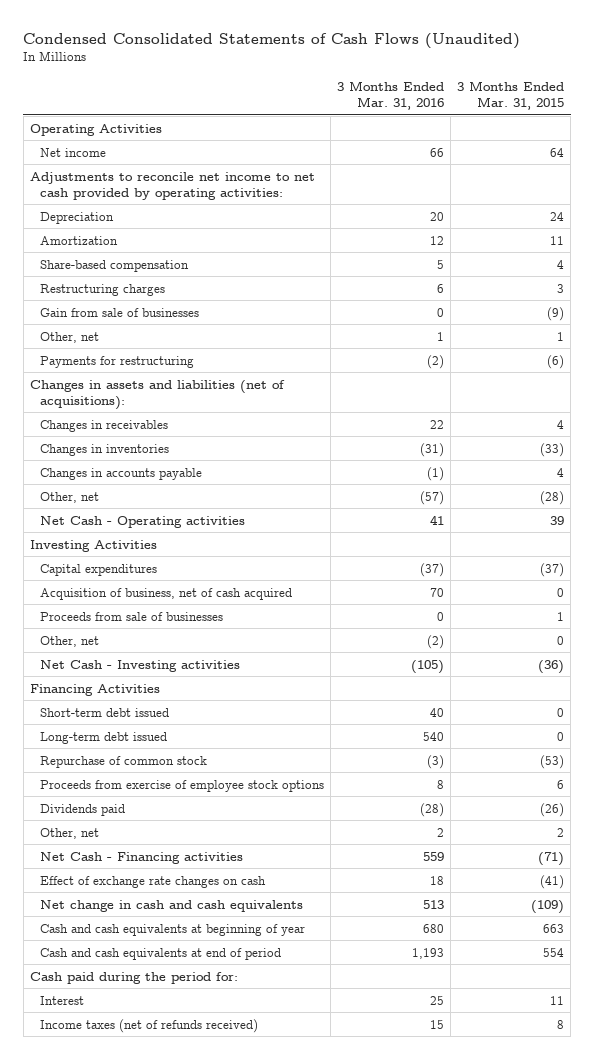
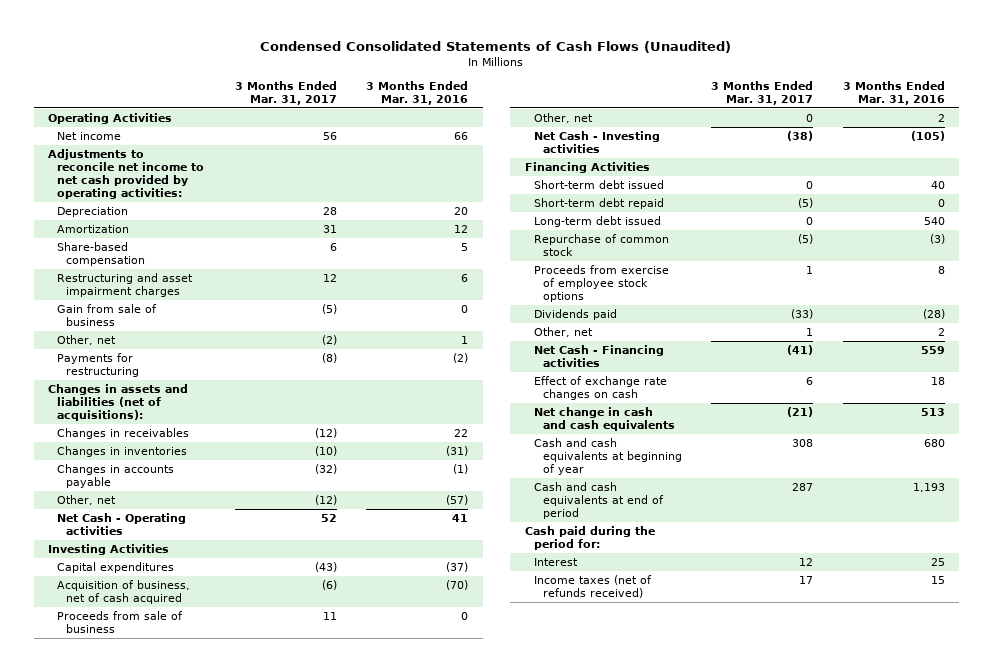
[457,80,565,111] 3 Months Ended Mar. 31, 2015 -> none
none -> [234,80,337,105] 3 Months Ended Mar. 31, 2017
[40,283,166,296] Restructuring charges -> [57,272,194,298] Restructuring and asset impairment charges
[40,307,200,317] Gain from sale of businesses -> [57,303,158,327] Gain from sale of business
[430,587,445,597] 70 -> [445,579,468,590] (70)
[40,611,224,621] Proceeds from sale of businesses -> [57,610,184,634] Proceeds from sale of business
[427,634,445,649] (2) -> [937,113,945,122] 2
none -> [533,197,664,209] Short-term debt repaid

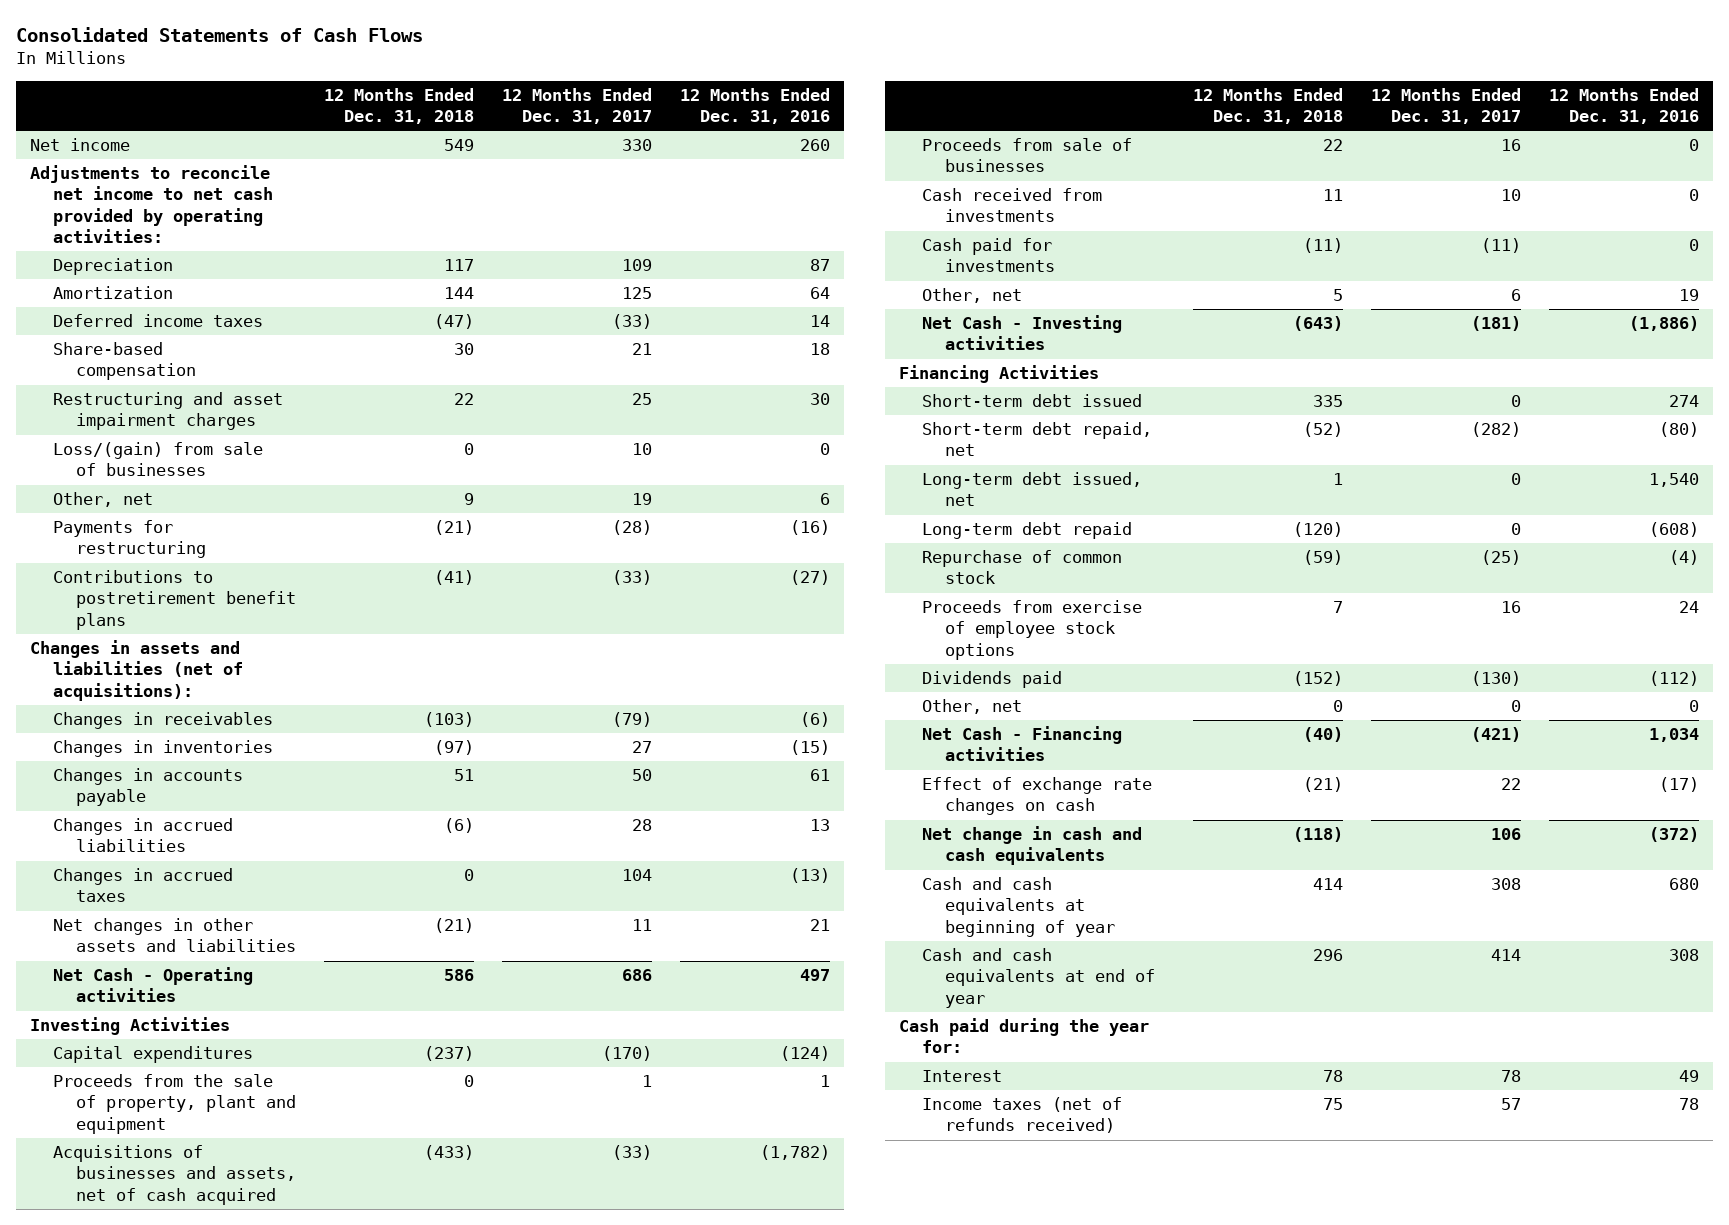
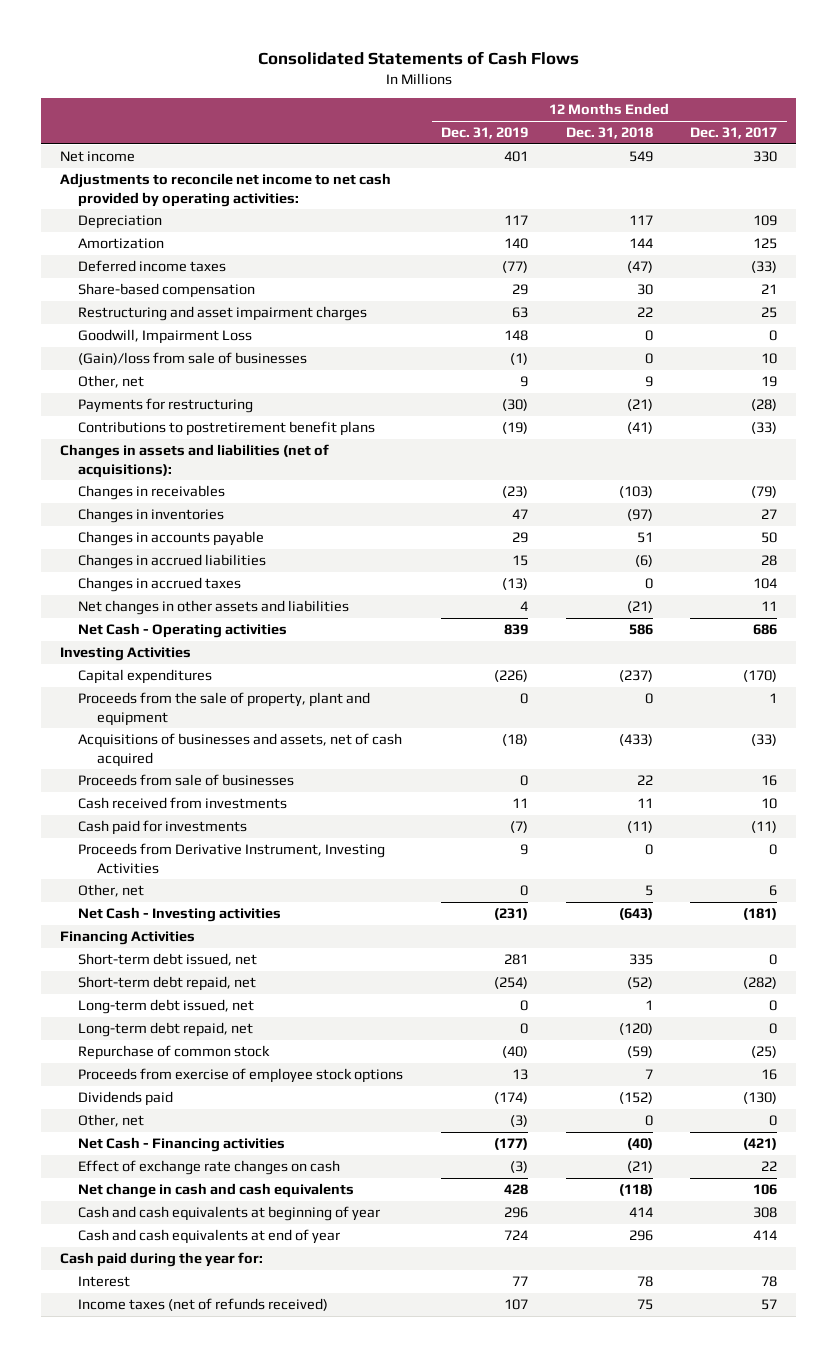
[680,87,831,125] 12 Months Ended Dec. 31, 2016 -> none
none -> [441,127,529,140] Dec. 31, 2019
none -> [78,329,253,345] Goodwill, Impairment Loss
[53,442,264,477] Loss/(gain) from sale of businesses -> [78,352,308,366] (Gain)/loss from sale of businesses
none -> [78,843,386,874] Proceeds from Derivative Instrument, Investing Activities
[921,394,1142,408] Short-term debt issued -> [78,953,258,967] Short-term debt issued, net
[921,522,1132,540] Long-term debt repaid -> [78,1022,254,1038] Long-term debt repaid, net

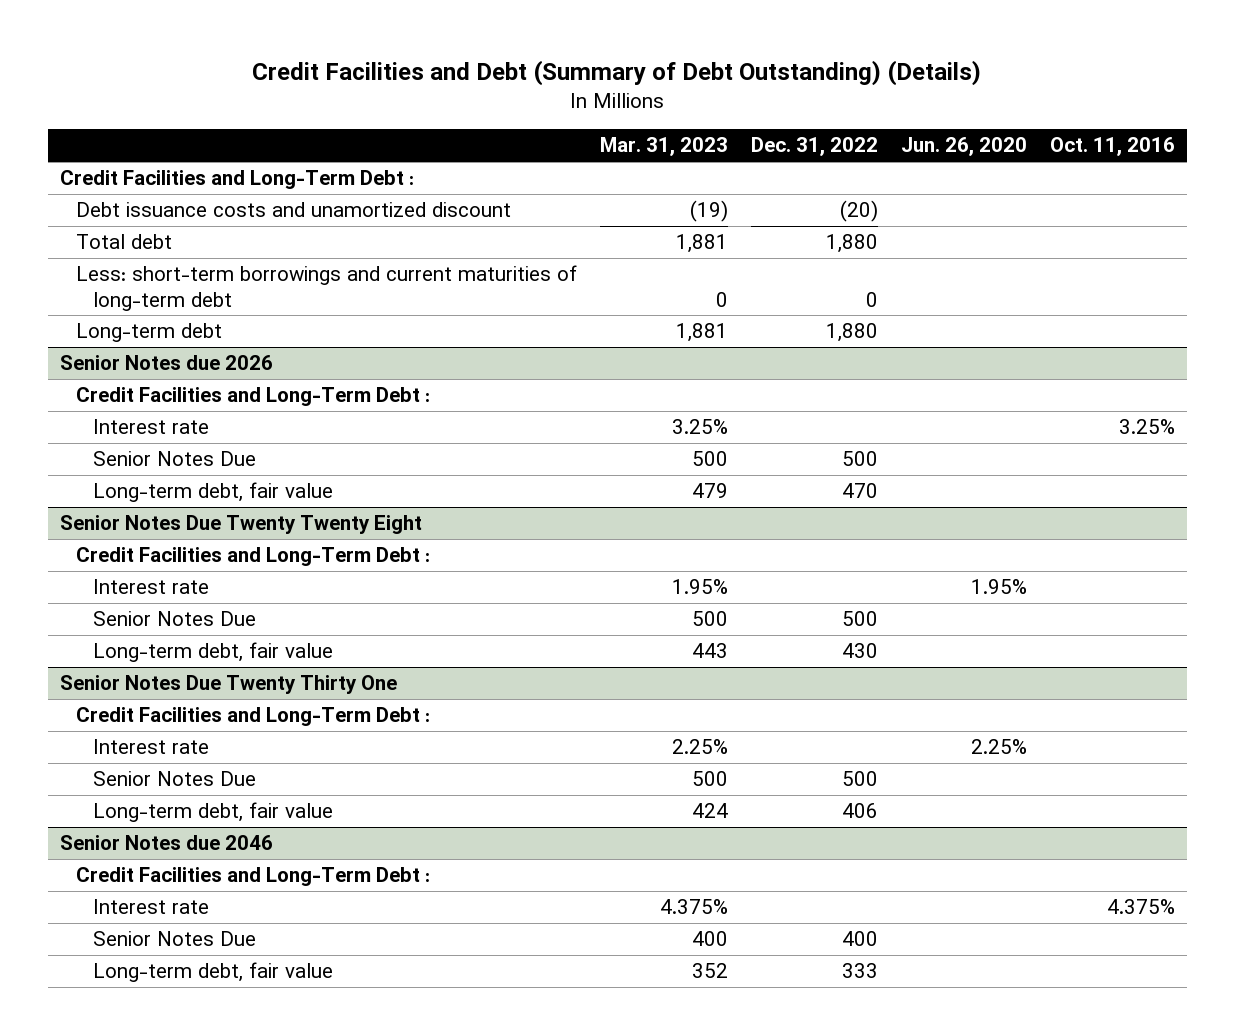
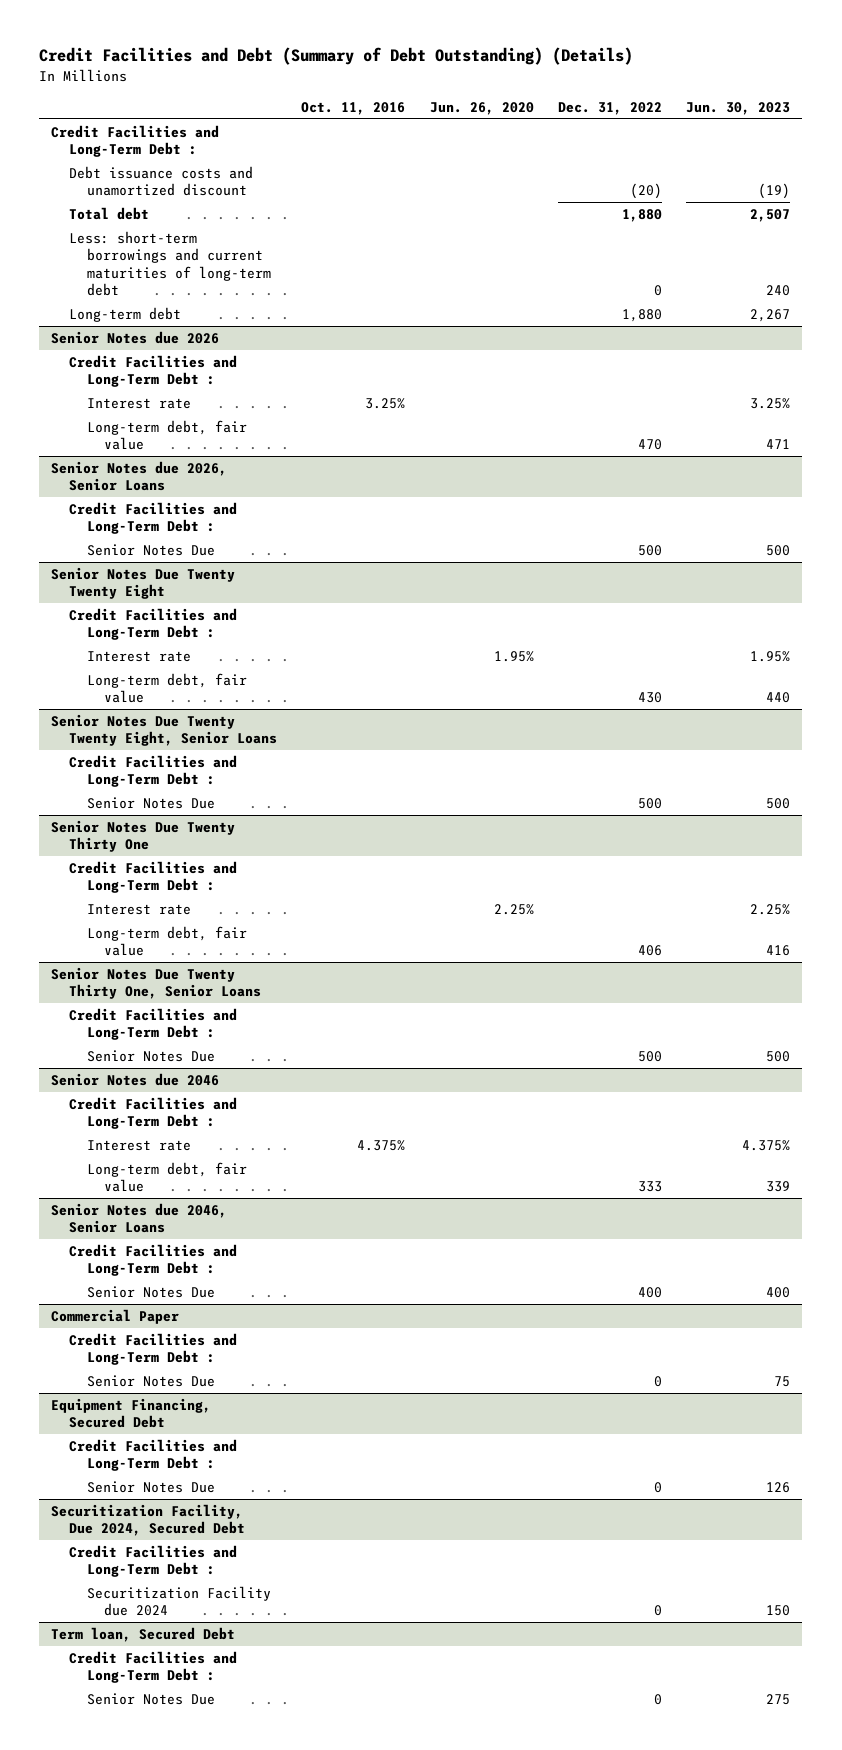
[600,137,729,157] Mar. 31, 2023 -> none
none -> [686,101,791,115] Jun. 30, 2023
[92,451,256,467] Senior Notes Due -> none
none -> [51,461,228,492] Senior Notes due 2026, Senior Loans
none -> [69,502,238,535] Credit Facilities and Long-Term Debt :
none -> [86,544,215,557] Senior Notes Due
[92,611,256,627] Senior Notes Due -> none
none -> [51,714,278,747] Senior Notes Due Twenty Twenty Eight, Senior Loans
none -> [69,755,238,788] Credit Facilities and Long-Term Debt :
none -> [86,797,215,810] Senior Notes Due
[92,771,256,787] Senior Notes Due -> none
none -> [51,967,262,1000] Senior Notes Due Twenty Thirty One, Senior Loans
none -> [69,1008,238,1041] Credit Facilities and Long-Term Debt :
none -> [86,1050,215,1063] Senior Notes Due
[92,931,256,947] Senior Notes Due -> none
none -> [51,1203,228,1234] Senior Notes due 2046, Senior Loans
none -> [69,1244,238,1277] Credit Facilities and Long-Term Debt :
none -> [86,1286,215,1299] Senior Notes Due
none -> [51,1309,180,1325] Commercial Paper
none -> [69,1333,238,1366] Credit Facilities and Long-Term Debt :
none -> [86,1375,215,1388] Senior Notes Due
none -> [51,1398,212,1429] Equipment Financing, Secured Debt
none -> [69,1439,238,1472] Credit Facilities and Long-Term Debt :
none -> [86,1481,215,1494] Senior Notes Due
none -> [51,1504,246,1537] Securitization Facility, Due 2024, Secured Debt
none -> [69,1545,238,1578] Credit Facilities and Long-Term Debt :
none -> [86,1586,271,1617] Securitization Facility due 2024
none -> [51,1627,236,1643] Term loan, Secured Debt
none -> [69,1651,238,1684] Credit Facilities and Long-Term Debt :
none -> [86,1693,215,1706] Senior Notes Due

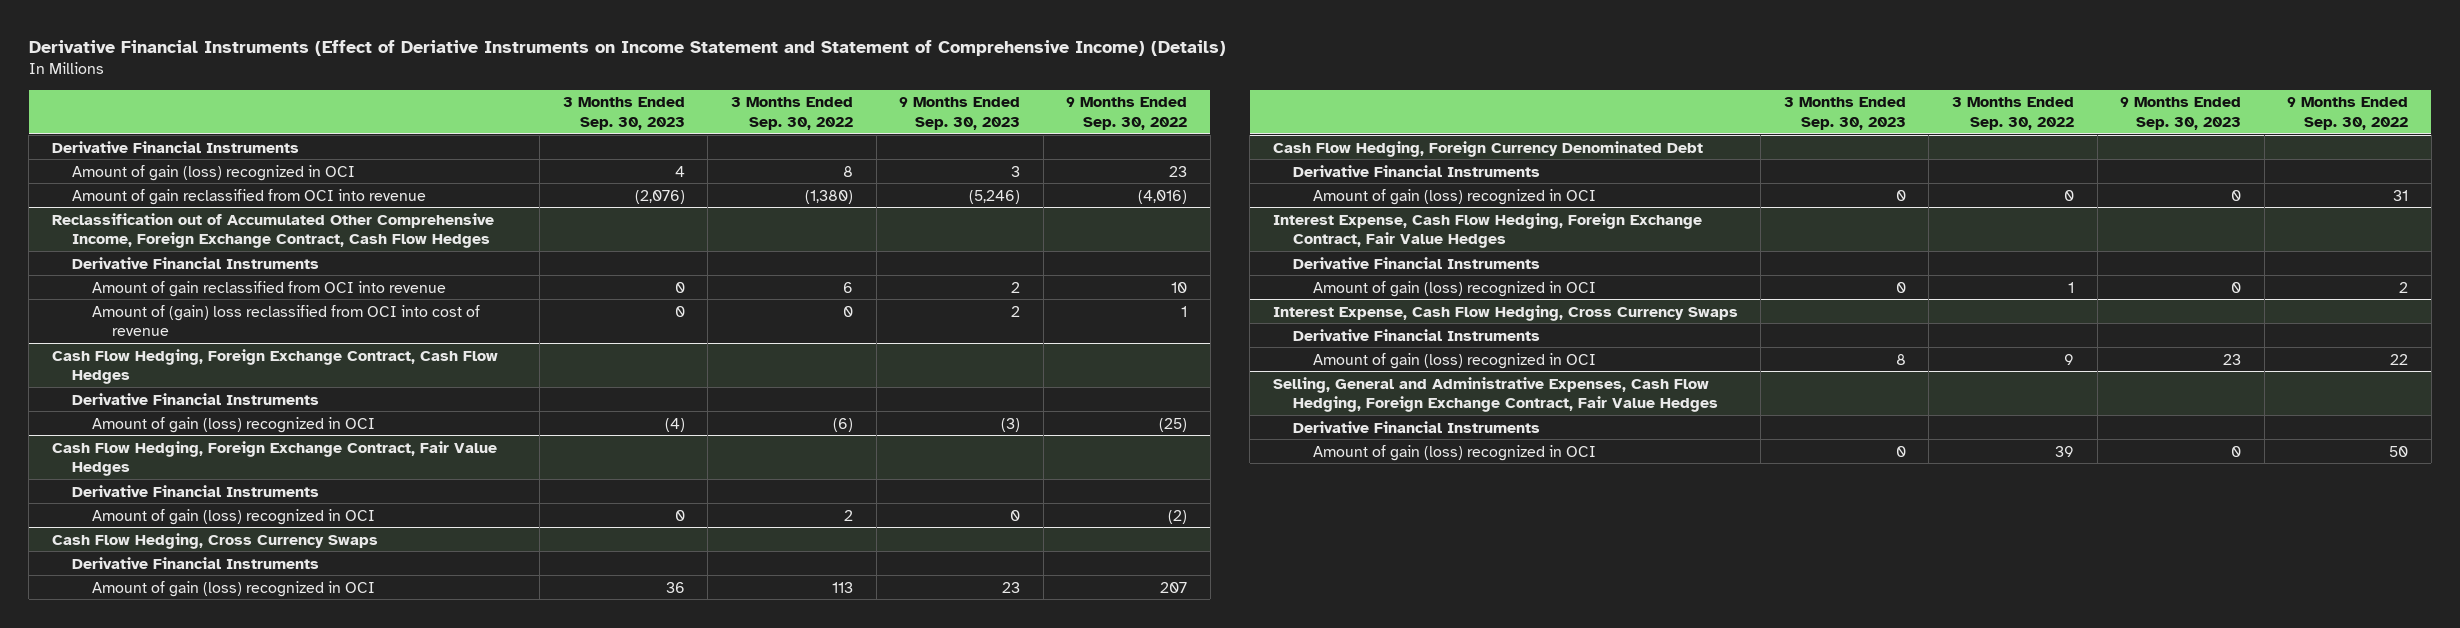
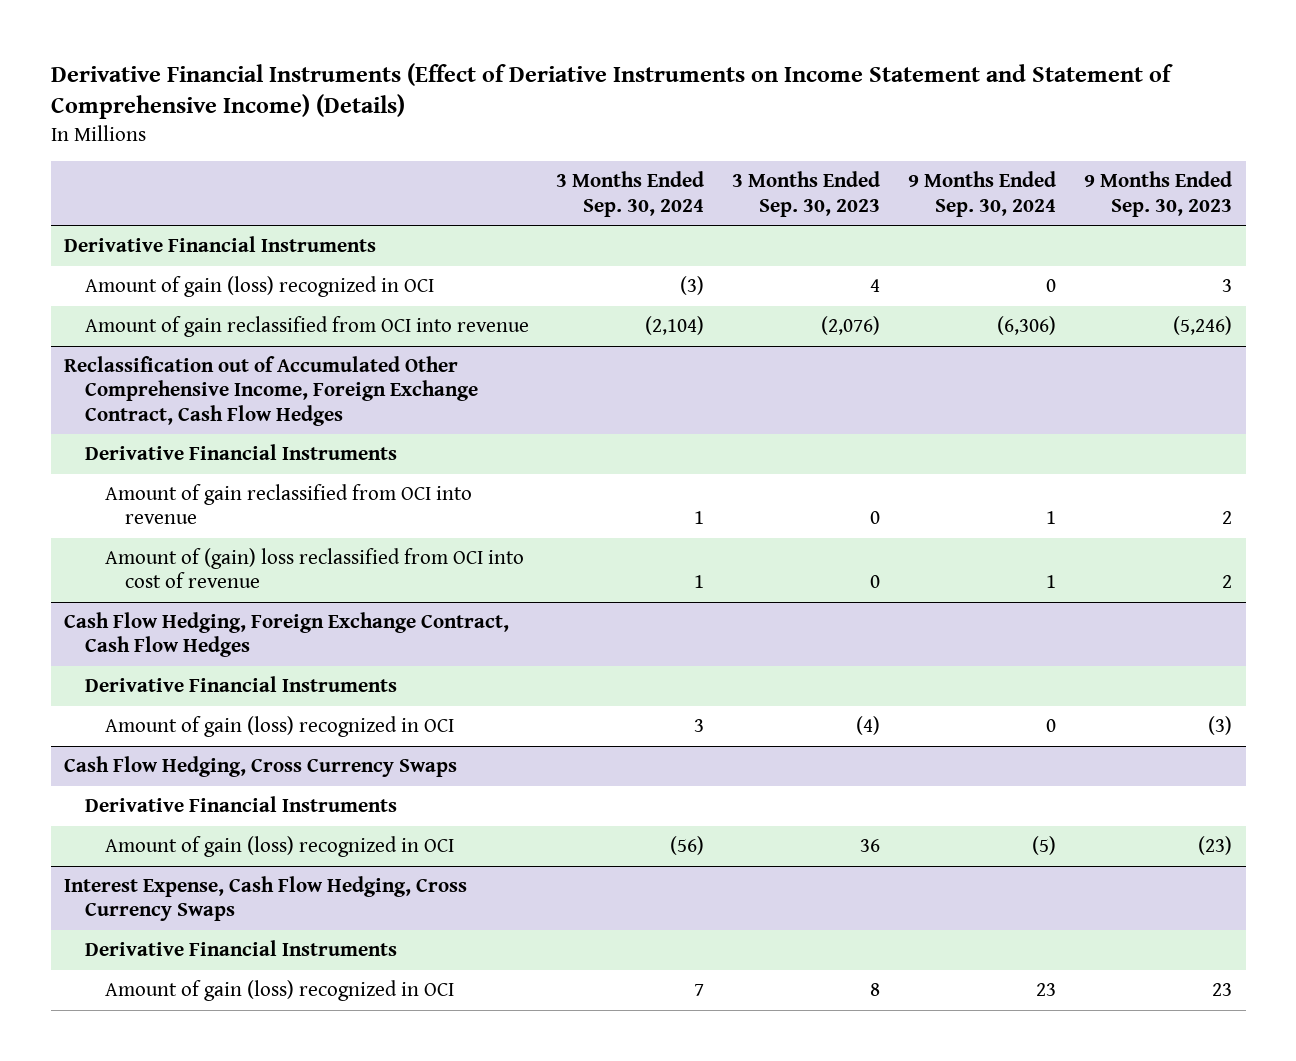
[731,97,854,130] 3 Months Ended Sep. 30, 2022 -> none
[1066,97,1188,130] 9 Months Ended Sep. 30, 2022 -> none
none -> [556,171,705,217] 3 Months Ended Sep. 30, 2024
none -> [908,171,1057,217] 9 Months Ended Sep. 30, 2024
[51,440,497,476] Cash Flow Hedging, Foreign Exchange Contract, Fair Value Hedges -> none
[71,484,319,497] Derivative Financial Instruments -> none
[92,508,376,525] Amount of gain (loss) recognized in OCI -> none
[1272,140,1703,157] Cash Flow Hedging, Foreign Currency Denominated Debt -> none
[1292,164,1540,177] Derivative Financial Instruments -> none
[1313,188,1597,205] Amount of gain (loss) recognized in OCI -> none
[1272,212,1702,248] Interest Expense, Cash Flow Hedging, Foreign Exchange Contract, Fair Value Hedges -> none
[1292,256,1540,269] Derivative Financial Instruments -> none
[1313,280,1597,297] Amount of gain (loss) recognized in OCI -> none
[1002,581,1021,593] 23 -> [1197,836,1232,856] (23)
[1272,376,1718,412] Selling, General and Administrative Expenses, Cash Flow Hedging, Foreign Exchange Contract, Fair Value Hedges -> none
[1292,420,1540,433] Derivative Financial Instruments -> none
[1313,444,1597,461] Amount of gain (loss) recognized in OCI -> none

